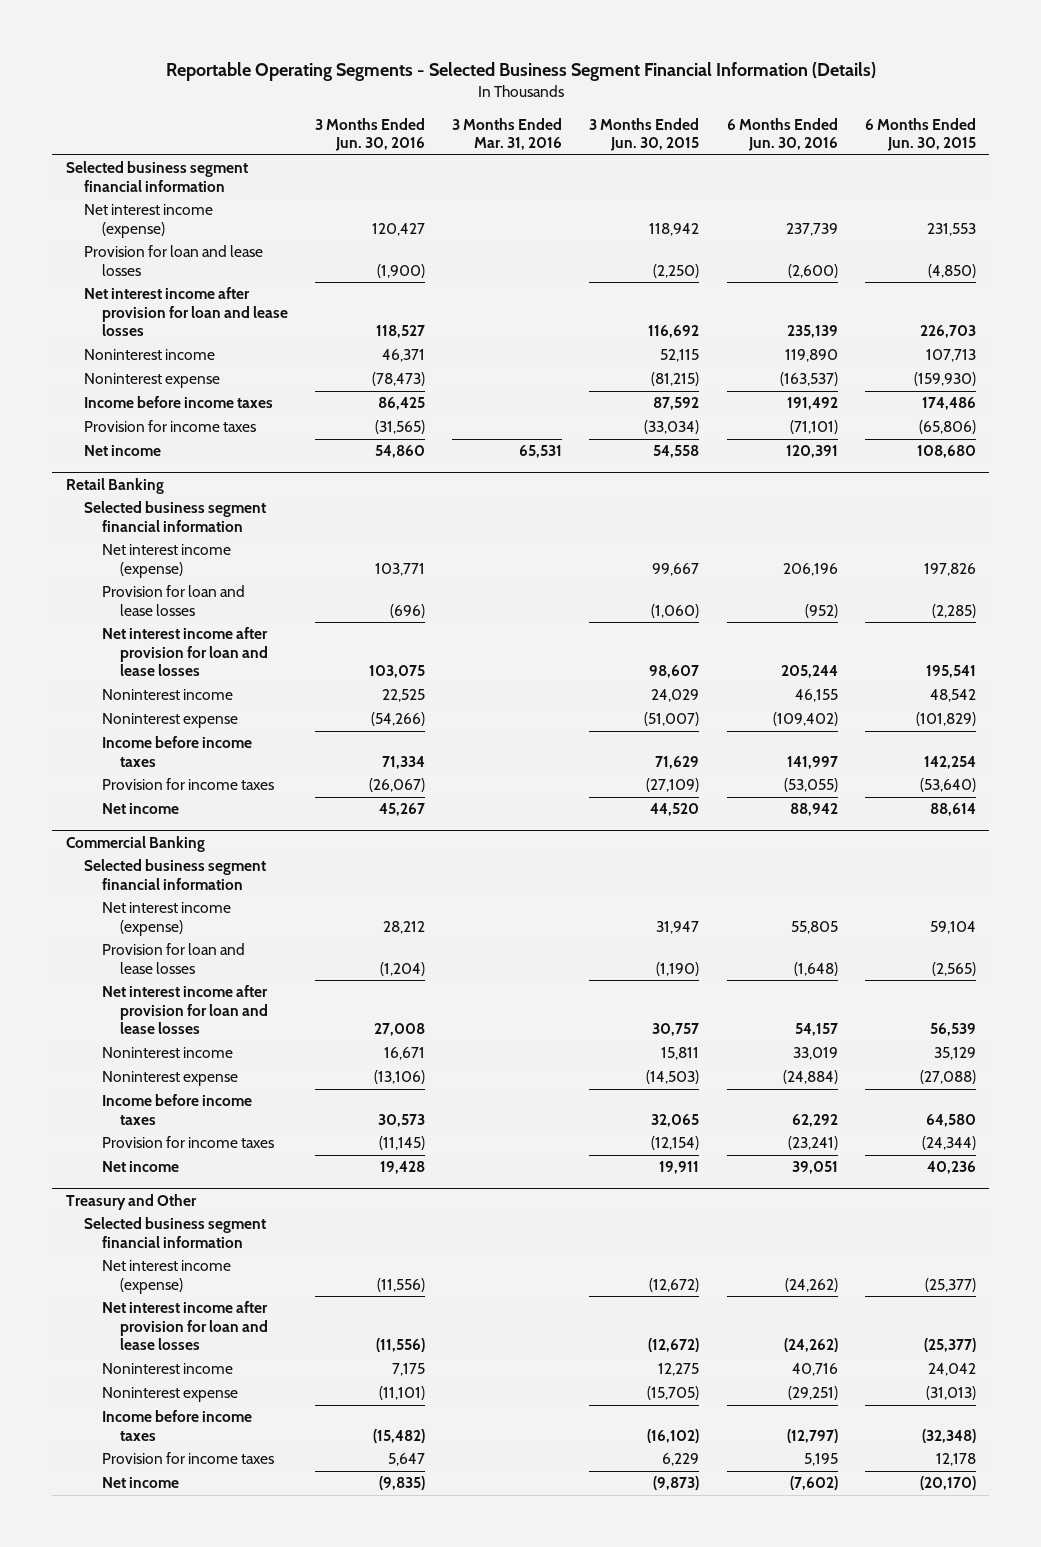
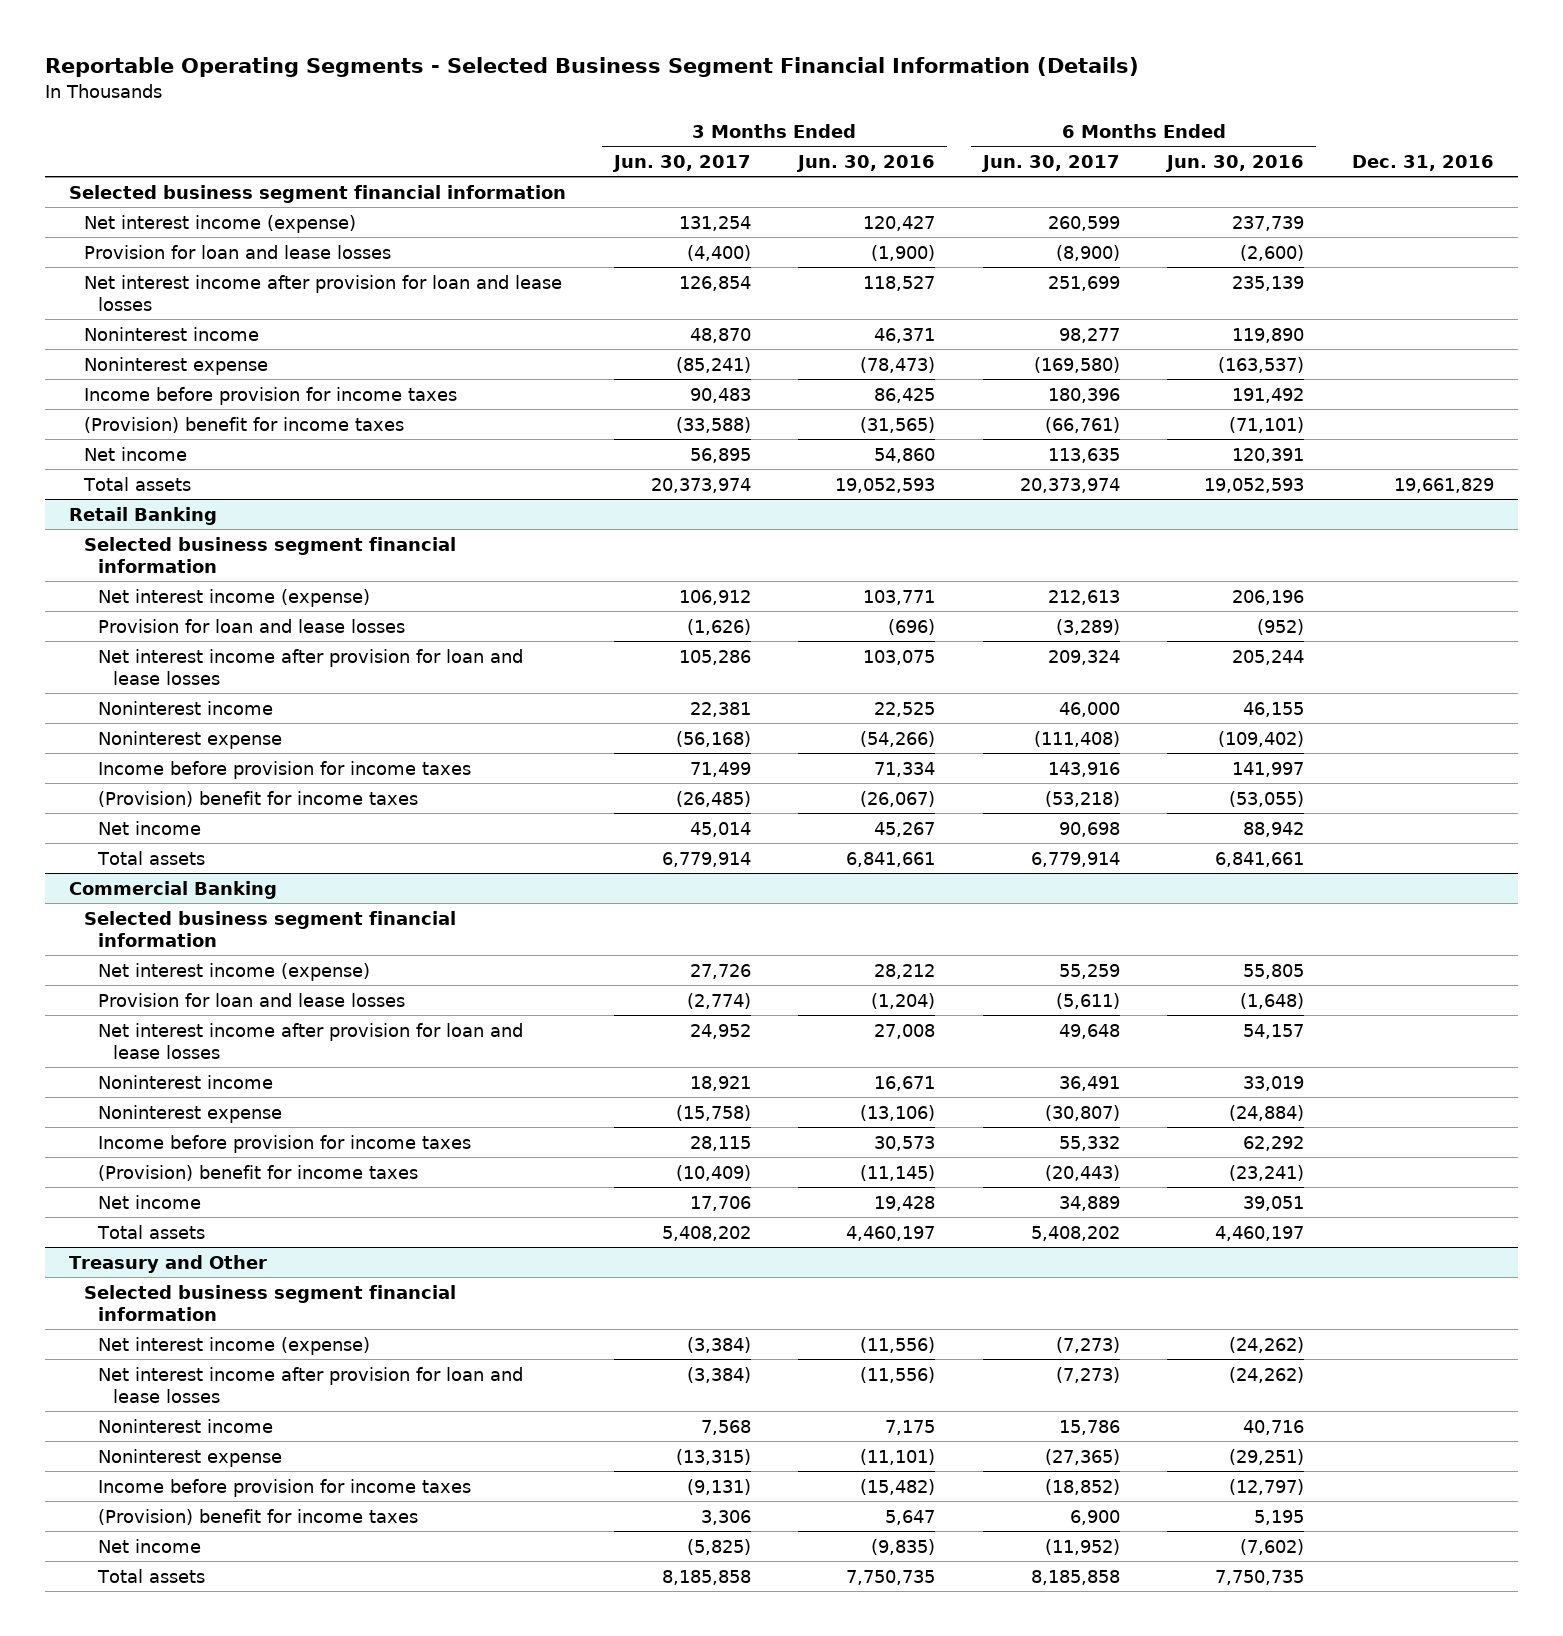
[452,117,563,151] 3 Months Ended Mar. 31, 2016 -> none
[589,117,700,152] 3 Months Ended Jun. 30, 2015 -> none
[864,117,976,152] 6 Months Ended Jun. 30, 2015 -> none
none -> [611,154,751,172] Jun. 30, 2017
none -> [980,154,1120,172] Jun. 30, 2017
none -> [1352,154,1495,171] Dec. 31, 2016
[83,396,273,409] Income before income taxes -> [83,386,457,405] Income before provision for income taxes
[83,420,256,433] Provision for income taxes -> [83,416,404,433] (Provision) benefit for income taxes
none -> [82,476,191,491] Total assets
[102,736,253,767] Income before income taxes -> [98,760,472,779] Income before provision for income taxes
[102,778,275,791] Provision for income taxes -> [98,790,419,807] (Provision) benefit for income taxes
none -> [97,850,206,865] Total assets
[102,1094,253,1125] Income before income taxes -> [98,1134,472,1153] Income before provision for income taxes
[102,1136,275,1149] Provision for income taxes -> [98,1164,419,1181] (Provision) benefit for income taxes
none -> [97,1224,206,1239] Total assets
[102,1410,253,1441] Income before income taxes -> [98,1478,472,1497] Income before provision for income taxes
[102,1452,275,1465] Provision for income taxes -> [98,1508,419,1525] (Provision) benefit for income taxes
none -> [97,1568,206,1583] Total assets

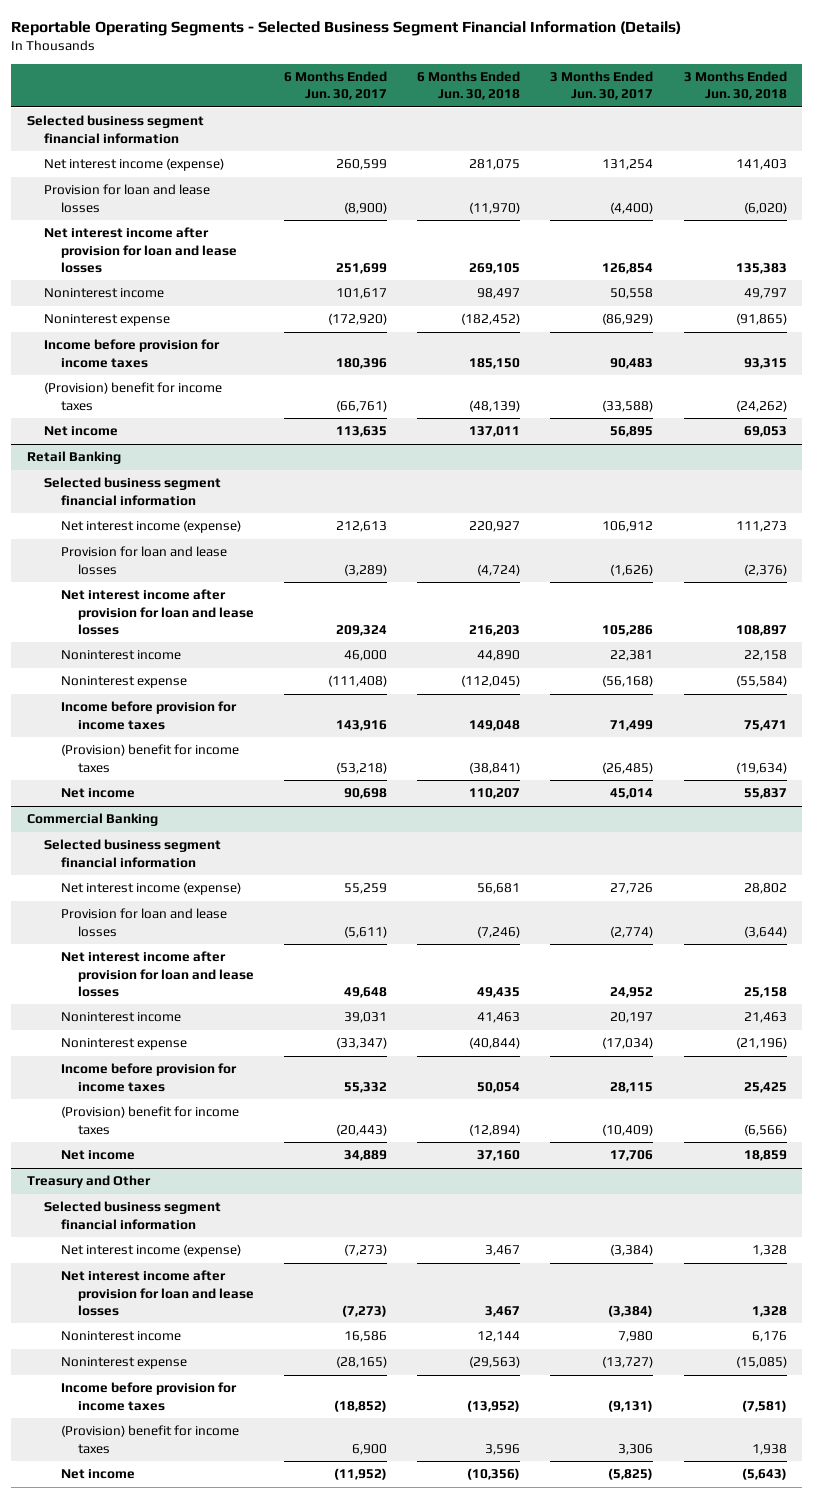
[796,154,936,172] Jun. 30, 2016 -> none
[1165,154,1305,172] Jun. 30, 2016 -> none
[1352,154,1495,171] Dec. 31, 2016 -> none
none -> [417,71,521,101] 6 Months Ended Jun. 30, 2018
none -> [683,71,787,101] 3 Months Ended Jun. 30, 2018
[689,327,751,343] 48,870 -> [610,288,654,300] 50,558
[1058,327,1120,343] 98,277 -> [336,288,388,300] 101,617
[675,356,751,373] (85,241) -> [602,313,654,326] (86,929)
[1033,356,1120,373] (169,580) -> [328,313,388,326] (172,920)
[82,476,191,491] Total assets -> none
[97,850,206,865] Total assets -> none
[689,1075,751,1091] 18,921 -> [610,1012,654,1024] 20,197
[1058,1075,1120,1091] 36,491 -> [344,1012,388,1024] 39,031
[675,1104,751,1121] (15,758) -> [602,1037,654,1050] (17,034)
[1044,1104,1120,1121] (30,807) -> [336,1037,388,1050] (33,347)
[97,1224,206,1239] Total assets -> none
[700,1419,751,1435] 7,568 -> [618,1331,654,1343] 7,980
[1058,1419,1120,1435] 15,786 -> [344,1331,388,1343] 16,586
[675,1448,751,1465] (13,315) -> [602,1356,654,1369] (13,727)
[1044,1448,1120,1465] (27,365) -> [336,1356,388,1369] (28,165)
[97,1568,206,1583] Total assets -> none

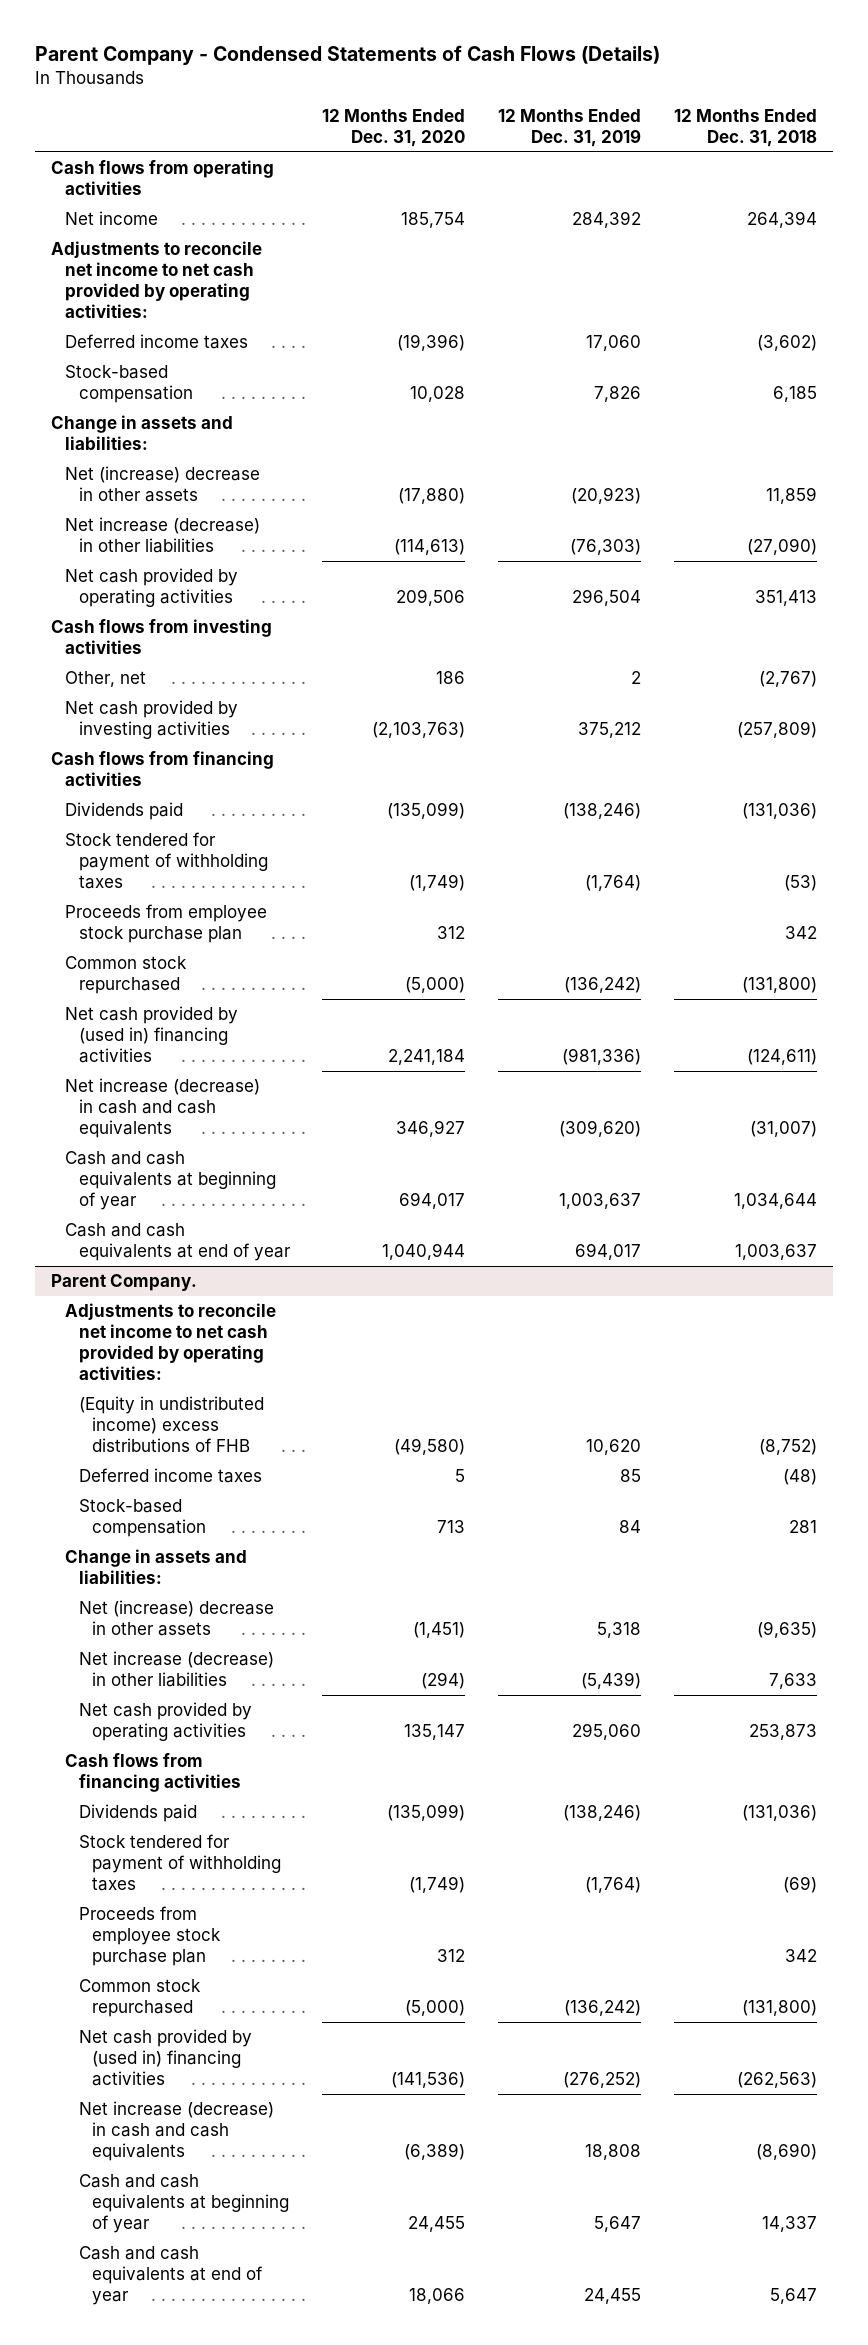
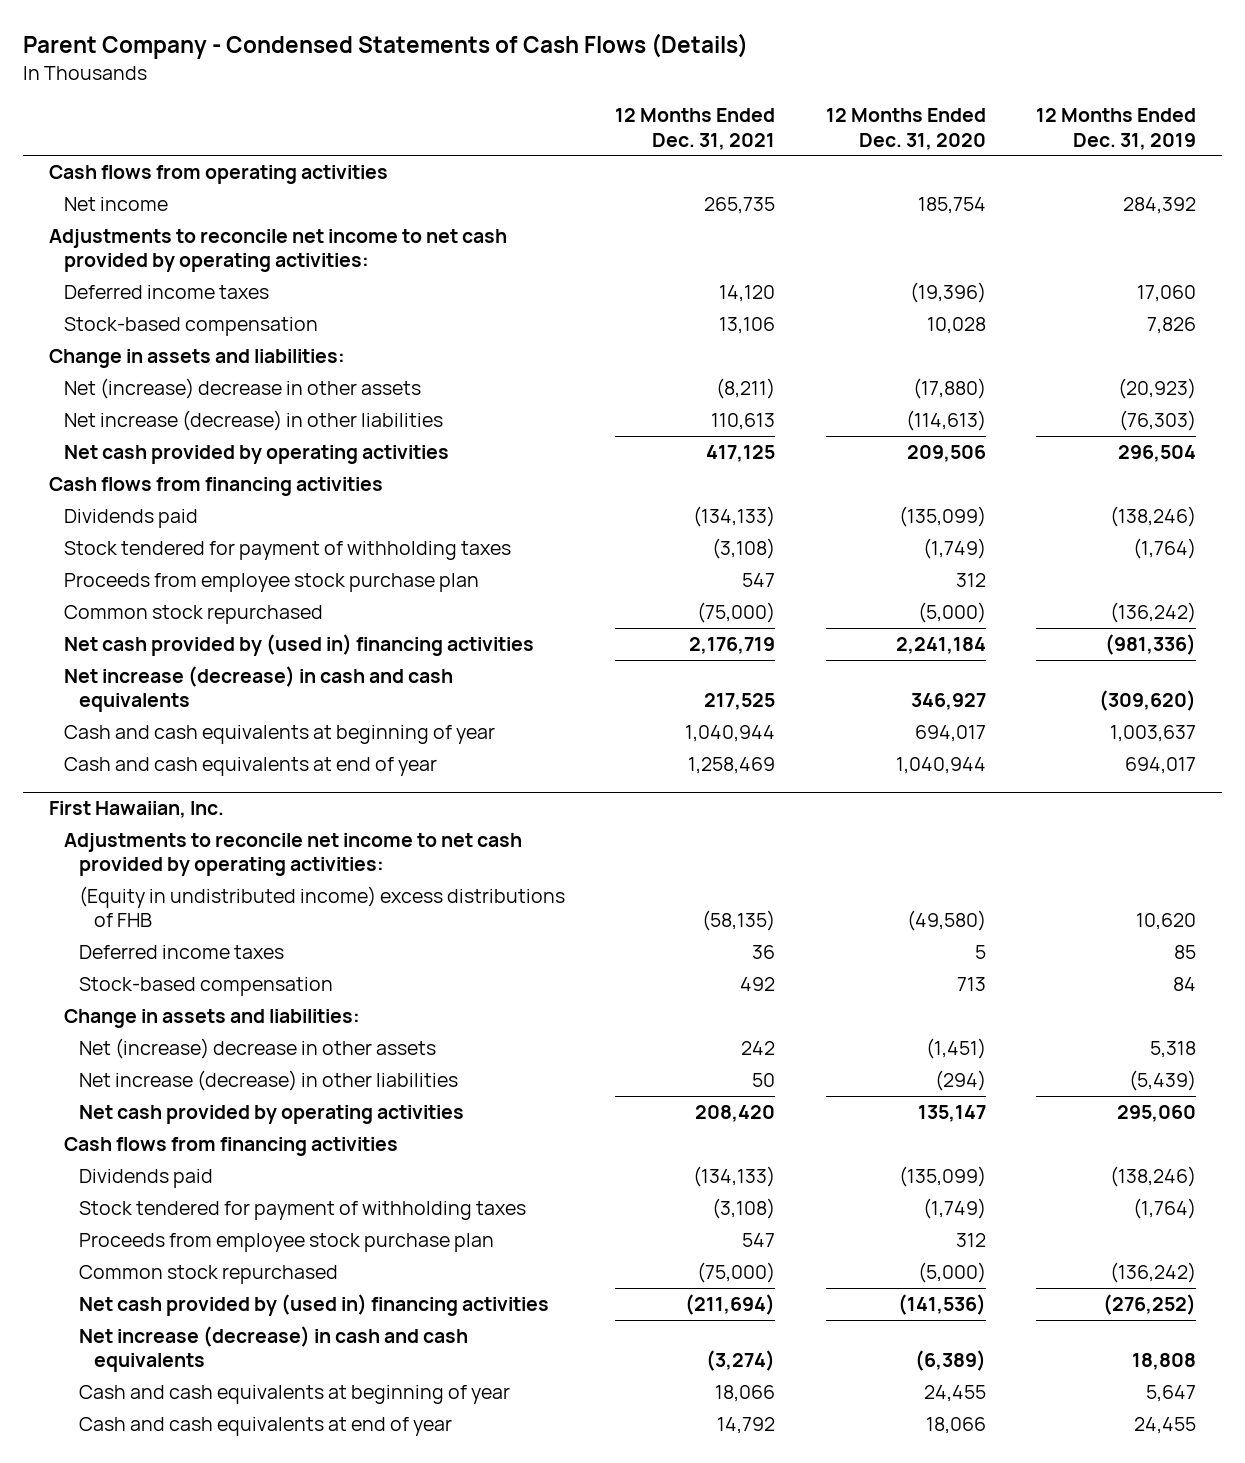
[673,108,817,147] 12 Months Ended Dec. 31, 2018 -> none
none -> [615,108,776,150] 12 Months Ended Dec. 31, 2021
[50,619,272,655] Cash flows from investing activities -> none
[64,671,146,688] Other, net -> none
[64,700,238,740] Net cash provided by investing activities -> none
[50,1274,197,1292] Parent Company. -> [48,801,224,819] First Hawaiian, Inc.

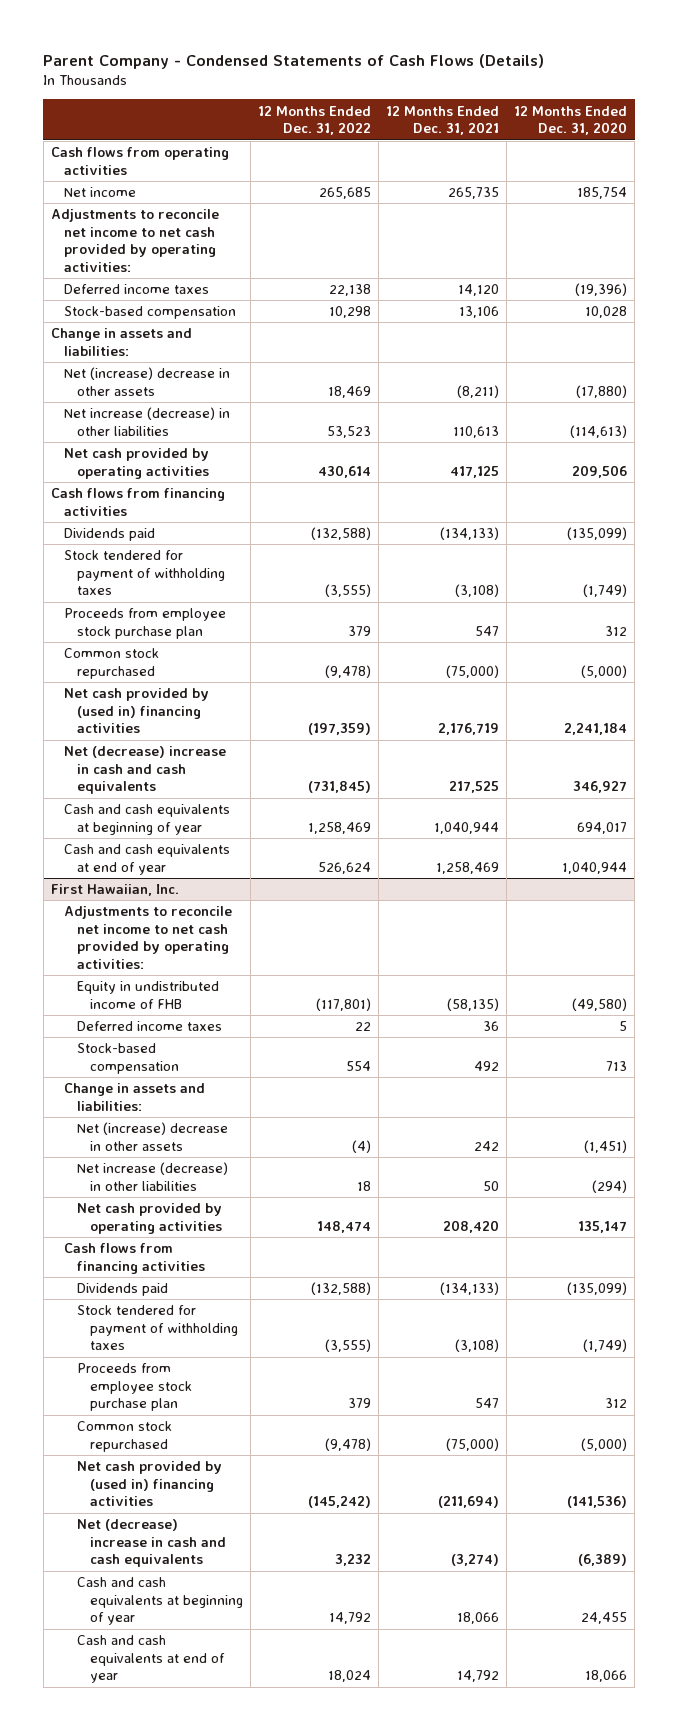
[1036,108,1197,150] 12 Months Ended Dec. 31, 2019 -> none
none -> [258,105,372,136] 12 Months Ended Dec. 31, 2022
[63,665,453,713] Net increase (decrease) in cash and cash equivalents -> [64,746,227,795] Net (decrease) increase in cash and cash equivalents
[79,885,566,928] (Equity in undistributed income) excess distributions of FHB -> [77,981,220,1009] Equity in undistributed income of FHB
[79,1325,469,1373] Net increase (decrease) in cash and cash equivalents -> [77,1519,227,1568] Net (decrease) increase in cash and cash equivalents

